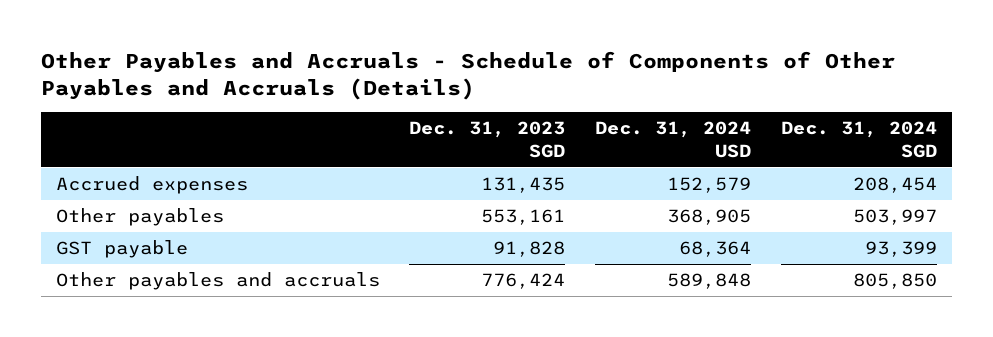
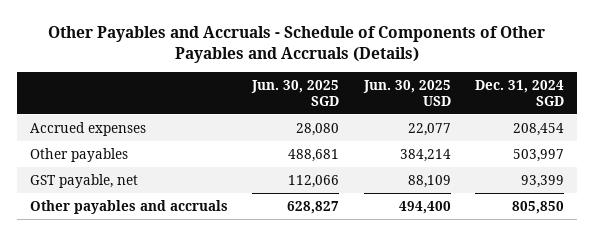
[409,121,566,158] Dec. 31, 2023 SGD -> none
[595,121,752,158] Dec. 31, 2024 USD -> none
none -> [251,79,340,106] Jun. 30, 2025 SGD
none -> [362,79,451,106] Jun. 30, 2025 USD
[55,240,188,259] GST payable -> [29,173,138,188] GST payable, net

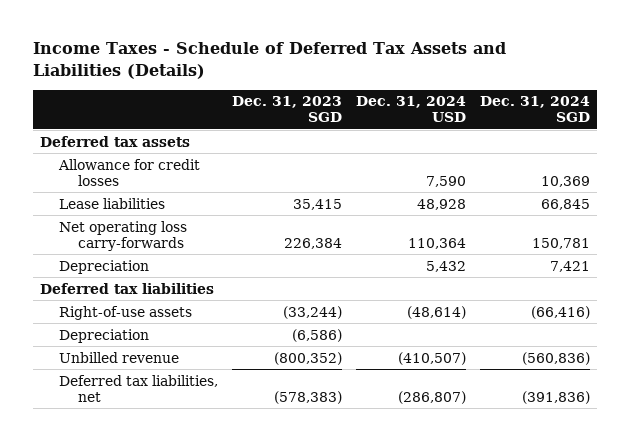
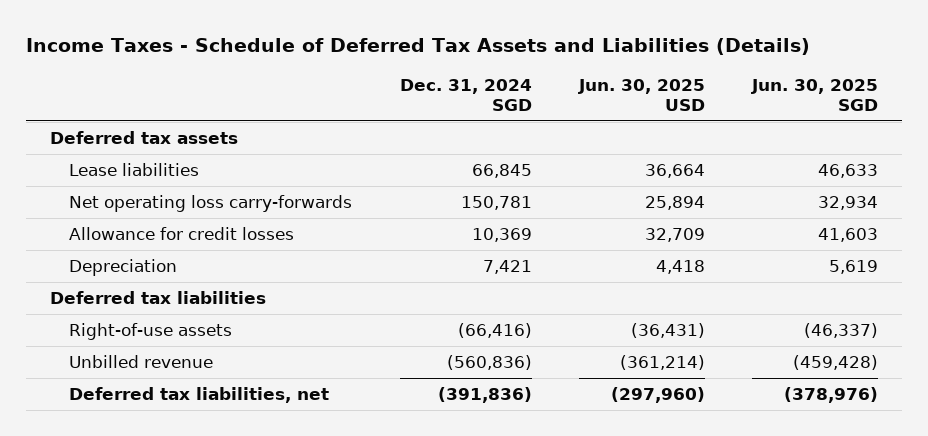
[231,96,342,123] Dec. 31, 2023 SGD -> none
[356,96,467,123] Dec. 31, 2024 USD -> none
none -> [578,78,706,112] Jun. 30, 2025 USD
none -> [751,78,879,112] Jun. 30, 2025 SGD
[57,158,200,186] Allowance for credit losses -> [69,226,295,240] Allowance for credit losses
[58,328,149,343] Depreciation -> none

